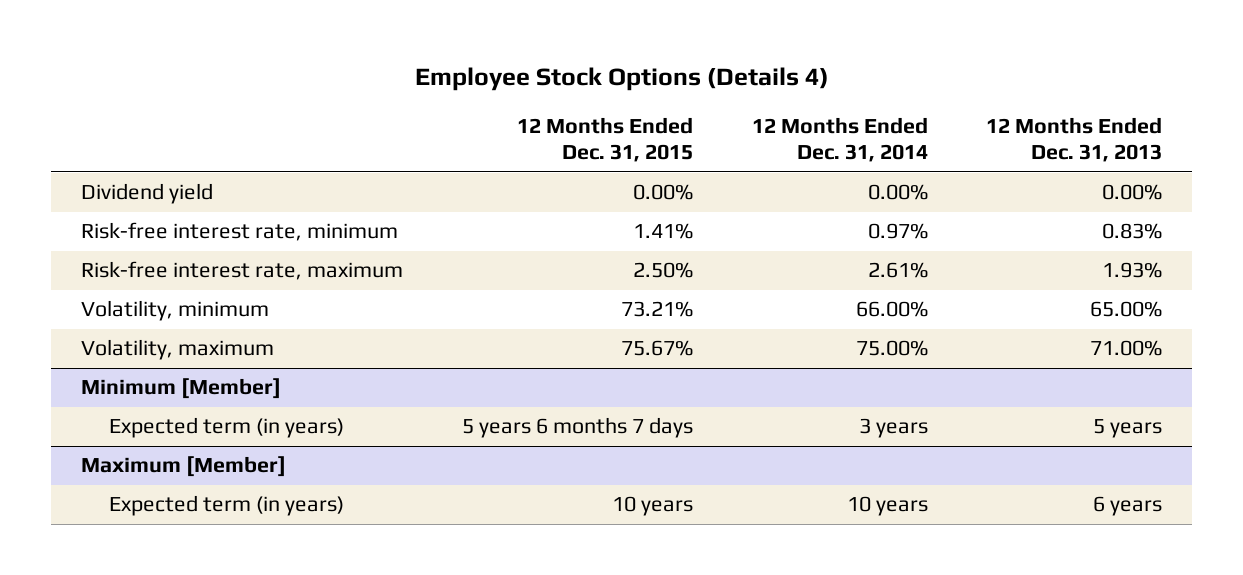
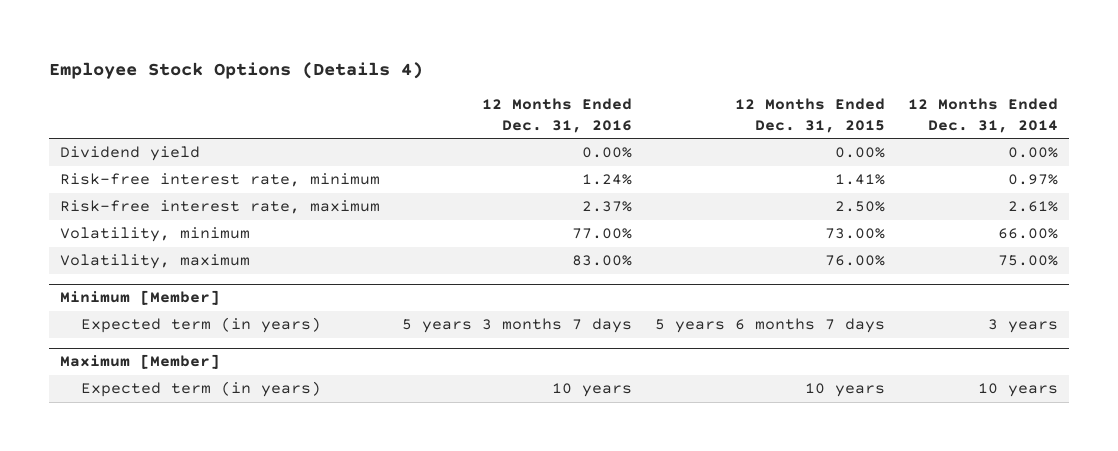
[986,116,1163,163] 12 Months Ended Dec. 31, 2013 -> none
none -> [482,98,633,133] 12 Months Ended Dec. 31, 2016
[620,301,693,318] 73.21% -> [825,228,886,240] 73.00%
[620,340,693,357] 75.67% -> [825,255,886,267] 76.00%

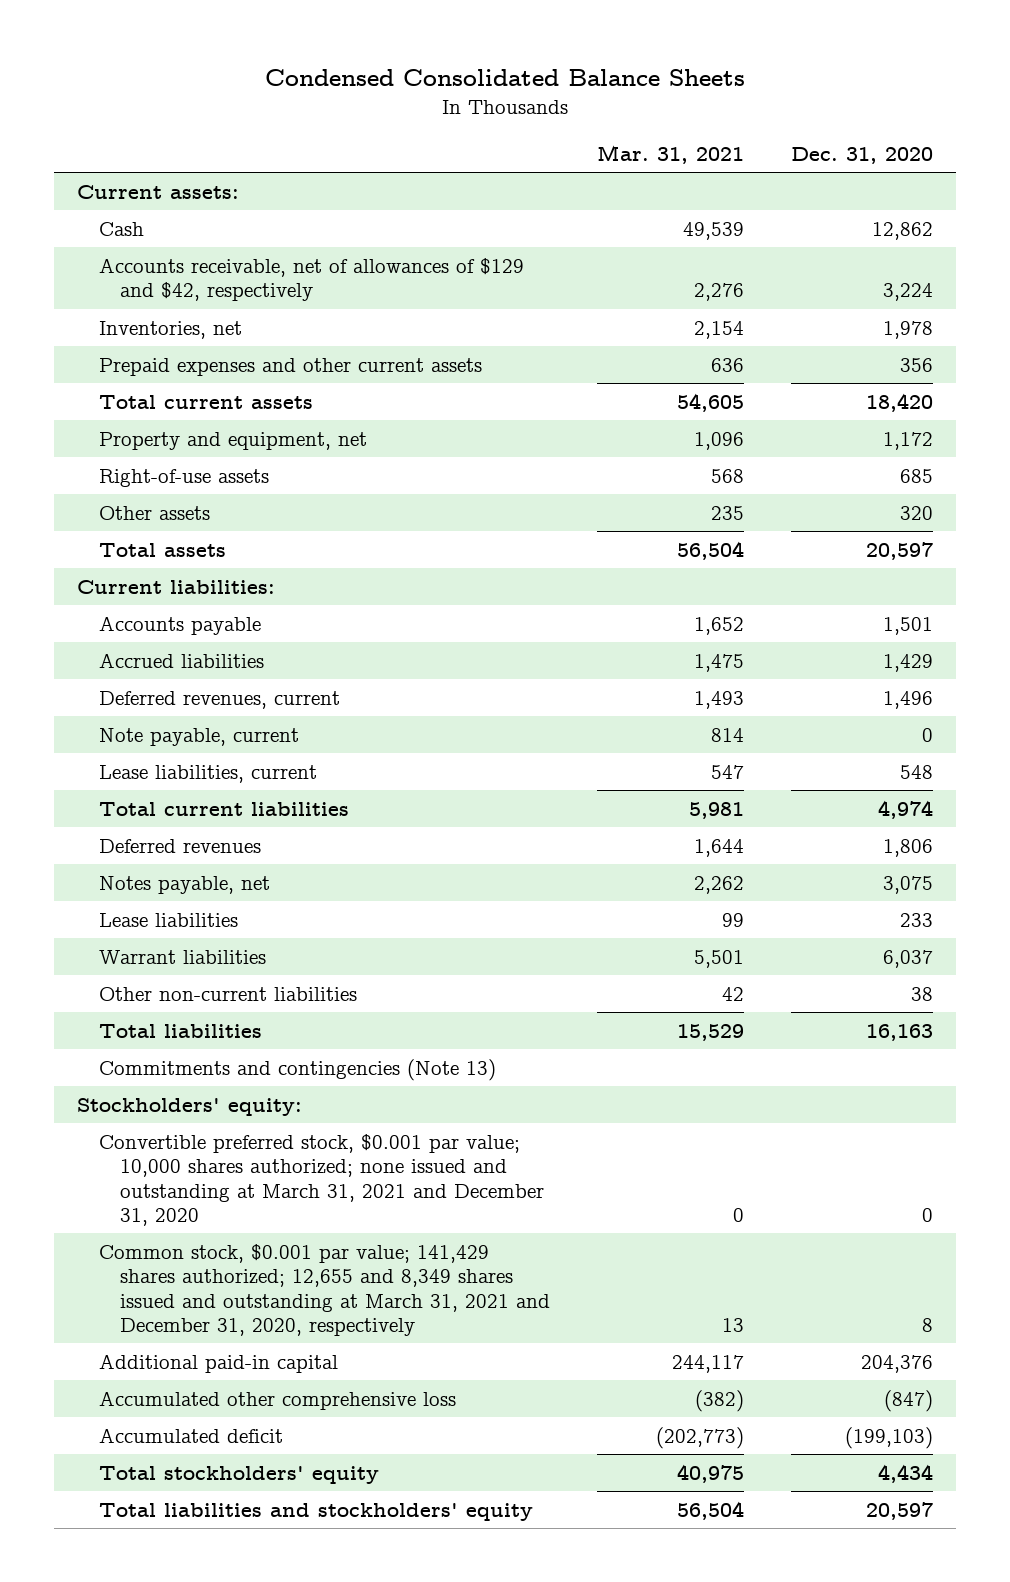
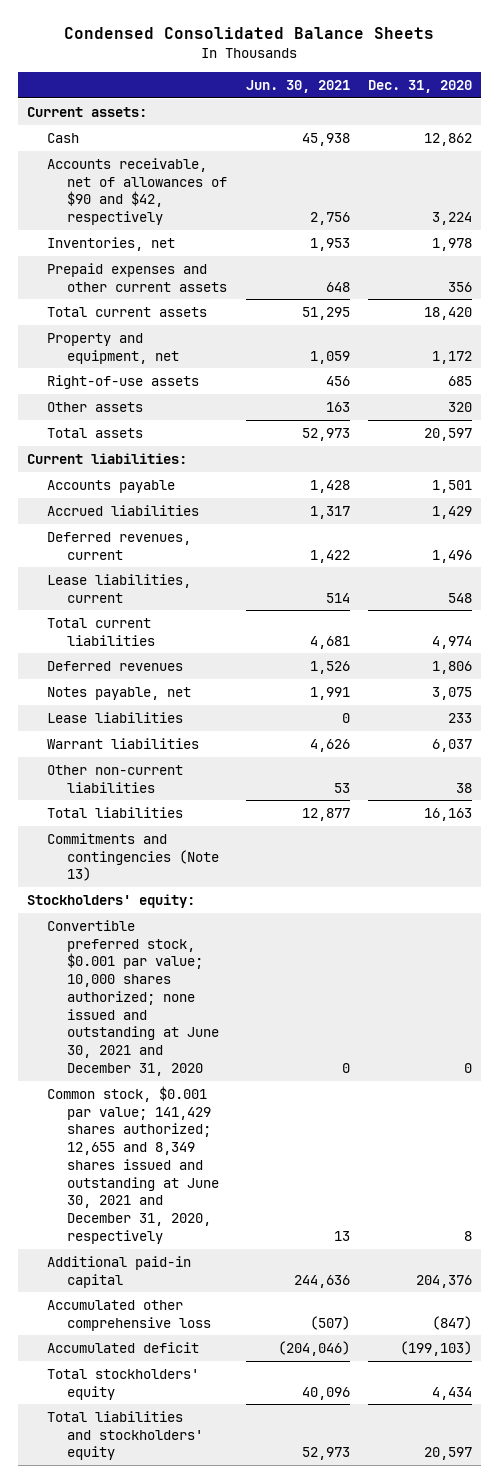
[596,144,744,164] Mar. 31, 2021 -> none
none -> [245,79,350,93] Jun. 30, 2021
[98,257,524,302] Accounts receivable, net of allowances of $129 and $42, respectively -> [47,157,228,226] Accounts receivable, net of allowances of $90 and $42, respectively
[98,727,299,746] Note payable, current -> none
[98,1133,545,1226] Convertible preferred stock, $0.001 par value; 10,000 shares authorized; none issued and outstanding at March 31, 2021 and December 31, 2020 -> [47,919,220,1076] Convertible preferred stock, $0.001 par value; 10,000 shares authorized; none issued and outstanding at June 30, 2021 and December 31, 2020
[98,1243,551,1336] Common stock, $0.001 par value; 141,429 shares authorized; 12,655 and 8,349 shares issued and outstanding at March 31, 2021 and December 31, 2020, respectively -> [47,1085,220,1244] Common stock, $0.001 par value; 141,429 shares authorized; 12,655 and 8,349 shares issued and outstanding at June 30, 2021 and December 31, 2020, respectively

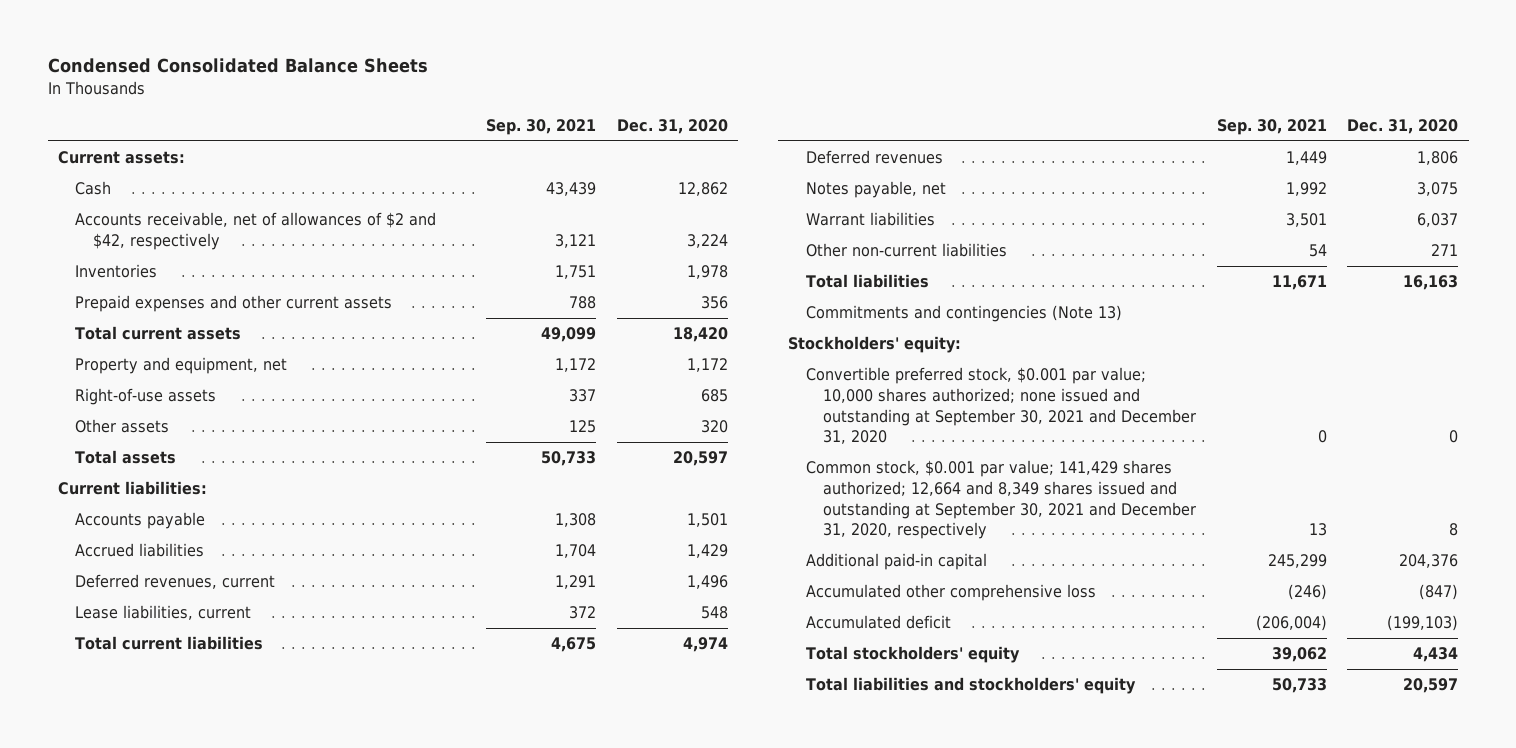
[245,79,350,93] Jun. 30, 2021 -> none
none -> [486,118,597,135] Sep. 30, 2021
[47,157,228,226] Accounts receivable, net of allowances of $90 and $42, respectively -> [75,212,437,251] Accounts receivable, net of allowances of $2 and $42, respectively
[47,236,176,251] Inventories, net -> [75,264,158,279] Inventories
[47,711,184,723] Lease liabilities -> none
[456,782,473,793] 38 -> [1431,244,1459,257] 271
[47,919,220,1076] Convertible preferred stock, $0.001 par value; 10,000 shares authorized; none issued and outstanding at June 30, 2021 and December 31, 2020 -> [805,367,1196,445] Convertible preferred stock, $0.001 par value; 10,000 shares authorized; none issued and outstanding at September 30, 2021 and December 31, 2020
[47,1085,220,1244] Common stock, $0.001 par value; 141,429 shares authorized; 12,655 and 8,349 shares issued and outstanding at June 30, 2021 and December 31, 2020, respectively -> [805,460,1196,540] Common stock, $0.001 par value; 141,429 shares authorized; 12,664 and 8,349 shares issued and outstanding at September 30, 2021 and December 31, 2020, respectively

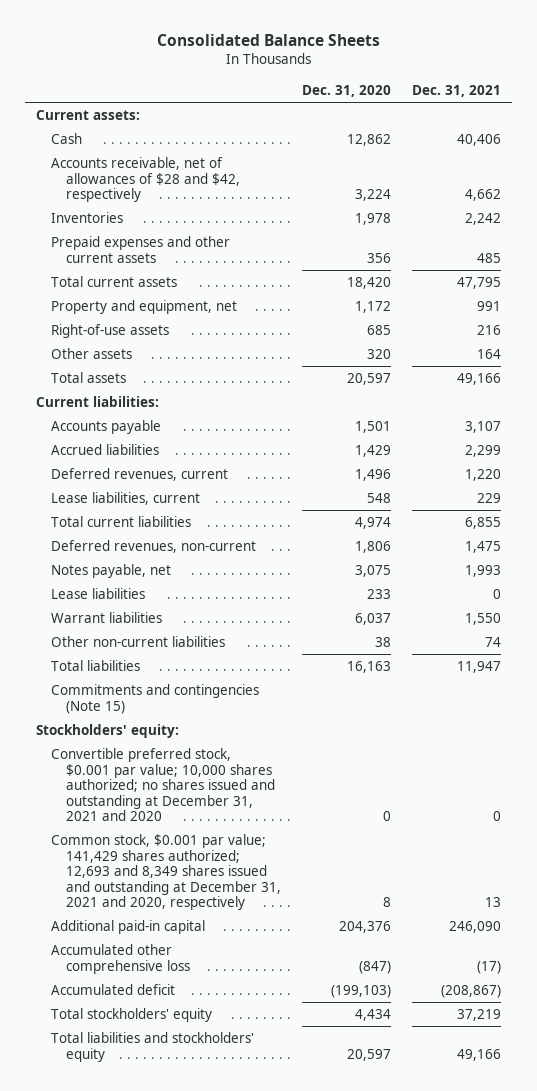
[47,58,428,74] Condensed Consolidated Balance Sheets -> [156,34,380,47] Consolidated Balance Sheets
[486,118,597,135] Sep. 30, 2021 -> none
none -> [412,84,502,97] Dec. 31, 2021
[75,212,437,251] Accounts receivable, net of allowances of $2 and $42, respectively -> [50,156,240,203] Accounts receivable, net of allowances of $28 and $42, respectively
[805,150,943,165] Deferred revenues -> [50,539,256,553] Deferred revenues, non-current
none -> [50,587,145,599] Lease liabilities
[1431,244,1459,257] 271 -> [374,636,391,647] 38
[805,305,1122,323] Commitments and contingencies (Note 13) -> [50,683,259,714] Commitments and contingencies (Note 15)
[805,367,1196,445] Convertible preferred stock, $0.001 par value; 10,000 shares authorized; none issued and outstanding at September 30, 2021 and December 31, 2020 -> [50,747,275,822] Convertible preferred stock, $0.001 par value; 10,000 shares authorized; no shares issued and outstanding at December 31, 2021 and 2020
[805,460,1196,540] Common stock, $0.001 par value; 141,429 shares authorized; 12,664 and 8,349 shares issued and outstanding at September 30, 2021 and December 31, 2020, respectively -> [50,833,281,911] Common stock, $0.001 par value; 141,429 shares authorized; 12,693 and 8,349 shares issued and outstanding at December 31, 2021 and 2020, respectively

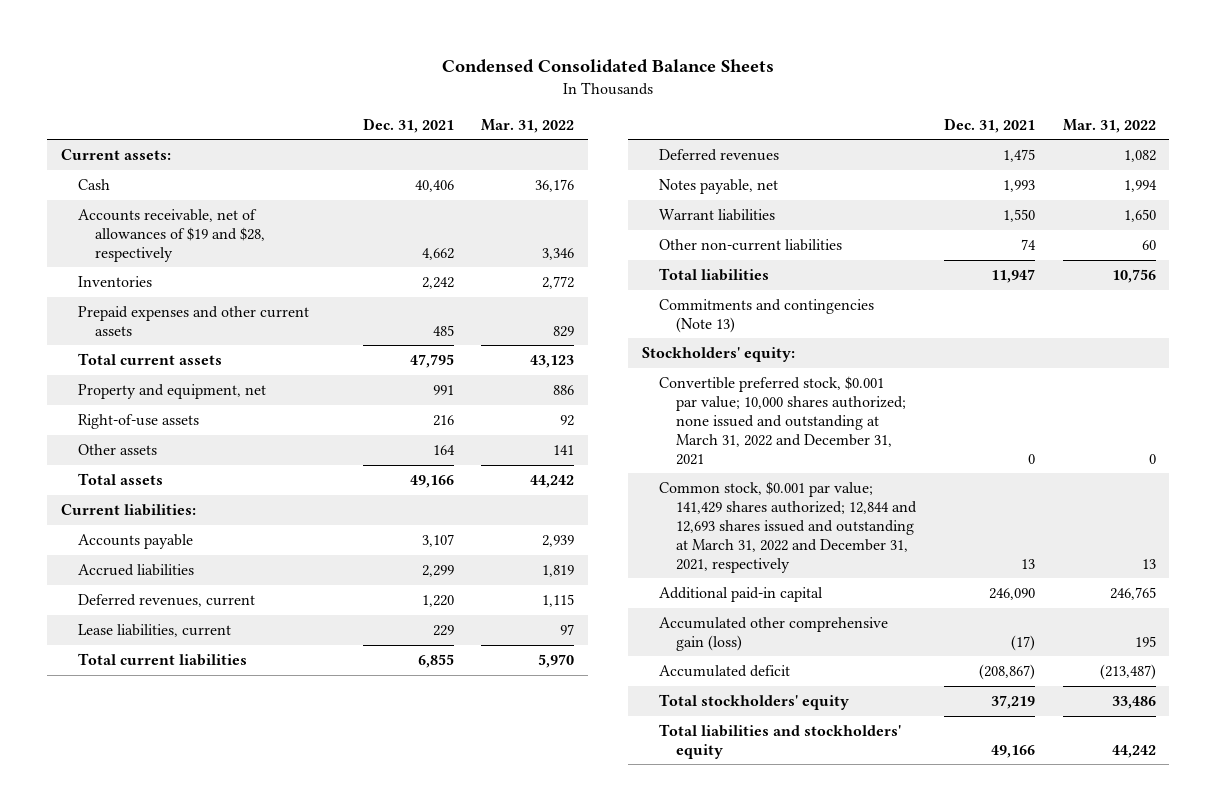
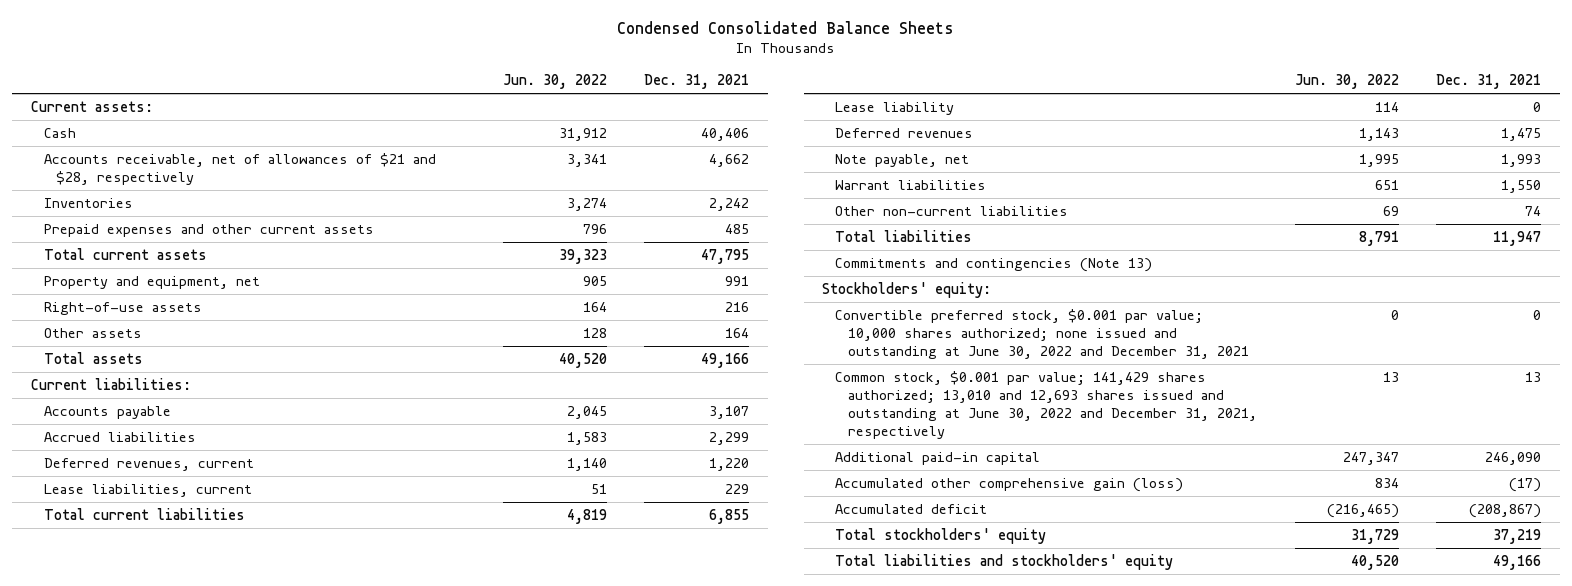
[481,118,575,133] Mar. 31, 2022 -> none
none -> [502,74,607,90] Jun. 30, 2022
[77,209,265,262] Accounts receivable, net of allowances of $19 and $28, respectively -> [43,152,436,185] Accounts receivable, net of allowances of $21 and $28, respectively
none -> [835,101,955,115] Lease liability
[659,179,779,195] Notes payable, net -> [835,153,970,167] Note payable, net
[659,376,907,465] Convertible preferred stock, $0.001 par value; 10,000 shares authorized; none issued and outstanding at March 31, 2022 and December 31, 2021 -> [835,308,1250,359] Convertible preferred stock, $0.001 par value; 10,000 shares authorized; none issued and outstanding at June 30, 2022 and December 31, 2021
[659,481,918,573] Common stock, $0.001 par value; 141,429 shares authorized; 12,844 and 12,693 shares issued and outstanding at March 31, 2022 and December 31, 2021, respectively -> [835,370,1258,439] Common stock, $0.001 par value; 141,429 shares authorized; 13,010 and 12,693 shares issued and outstanding at June 30, 2022 and December 31, 2021, respectively

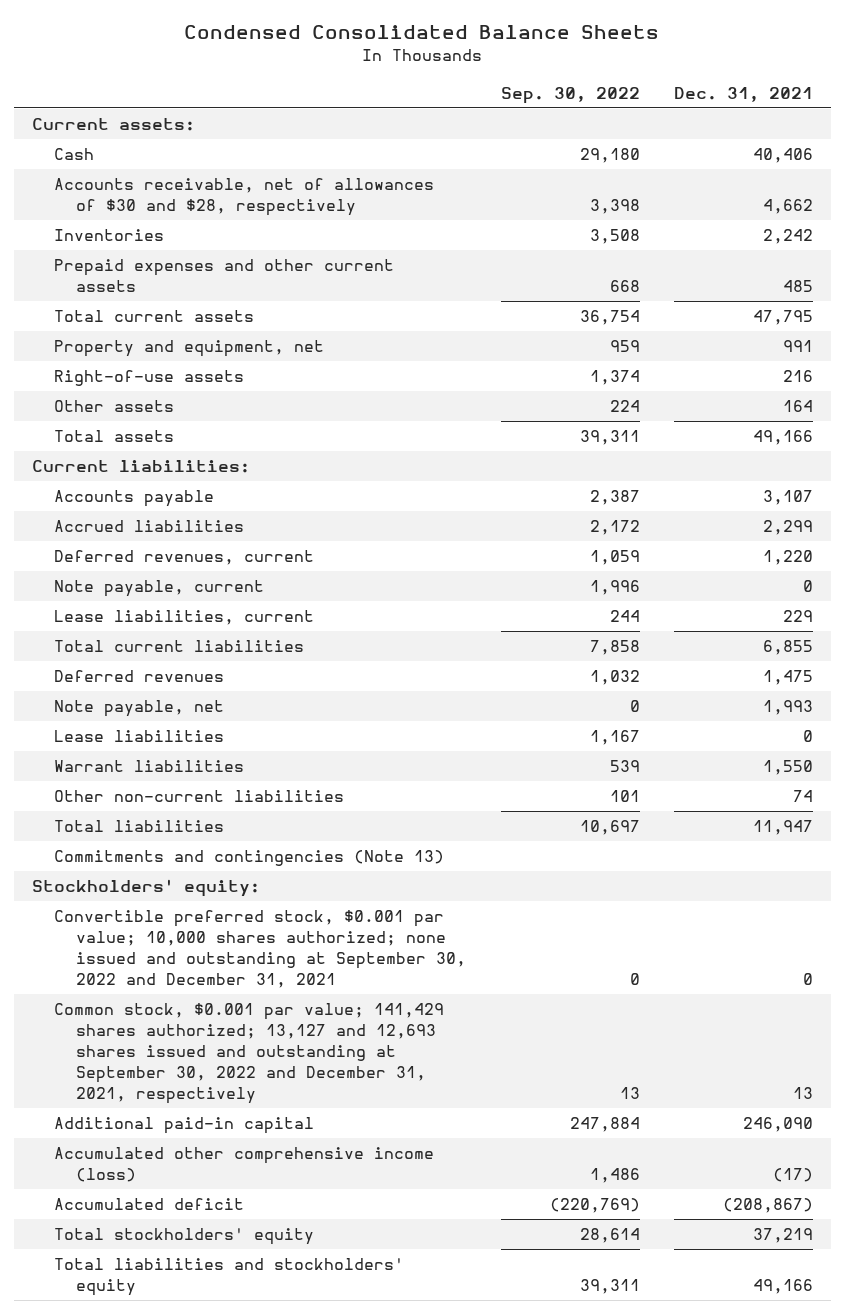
[502,74,607,90] Jun. 30, 2022 -> none
none -> [500,86,640,104] Sep. 30, 2022
[43,152,436,185] Accounts receivable, net of allowances of $21 and $28, respectively -> [53,178,434,217] Accounts receivable, net of allowances of $30 and $28, respectively
none -> [53,580,264,598] Note payable, current
[835,101,955,115] Lease liability -> none
none -> [53,730,224,743] Lease liabilities
[835,308,1250,359] Convertible preferred stock, $0.001 par value; 10,000 shares authorized; none issued and outstanding at June 30, 2022 and December 31, 2021 -> [53,910,466,989] Convertible preferred stock, $0.001 par value; 10,000 shares authorized; none issued and outstanding at September 30, 2022 and December 31, 2021
[835,370,1258,439] Common stock, $0.001 par value; 141,429 shares authorized; 13,010 and 12,693 shares issued and outstanding at June 30, 2022 and December 31, 2021, respectively -> [53,1003,444,1105] Common stock, $0.001 par value; 141,429 shares authorized; 13,127 and 12,693 shares issued and outstanding at September 30, 2022 and December 31, 2021, respectively
[835,477,1184,492] Accumulated other comprehensive gain (loss) -> [53,1147,434,1183] Accumulated other comprehensive income (loss)

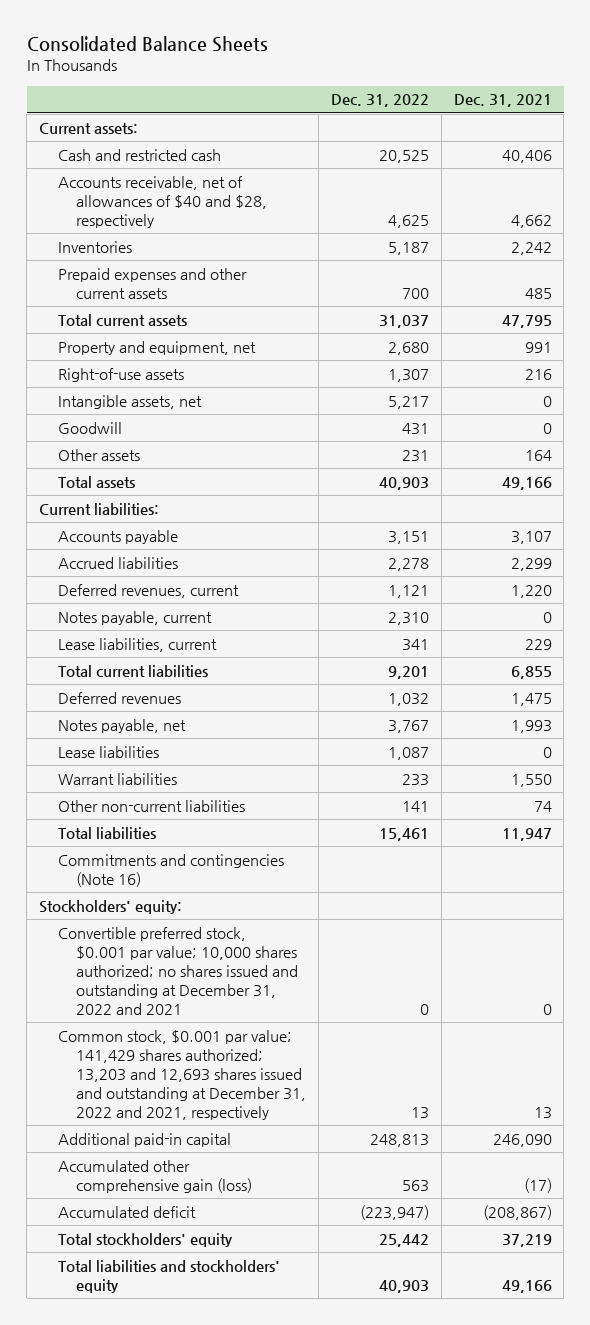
[184,25,660,40] Condensed Consolidated Balance Sheets -> [26,36,268,53] Consolidated Balance Sheets
[500,86,640,104] Sep. 30, 2022 -> none
none -> [330,94,429,108] Dec. 31, 2022
[53,148,94,161] Cash -> [57,148,221,161] Cash and restricted cash
[53,178,434,217] Accounts receivable, net of allowances of $30 and $28, respectively -> [57,175,268,228] Accounts receivable, net of allowances of $40 and $28, respectively
none -> [57,394,202,409] Intangible assets, net
none -> [57,421,122,434] Goodwill
[53,580,264,598] Note payable, current -> [57,610,212,625] Notes payable, current
[53,700,224,718] Note payable, net -> [57,718,186,733] Notes payable, net
[53,850,444,867] Commitments and contingencies (Note 13) -> [57,853,284,887] Commitments and contingencies (Note 16)
[53,910,466,989] Convertible preferred stock, $0.001 par value; 10,000 shares authorized; none issued and outstanding at September 30, 2022 and December 31, 2021 -> [57,926,299,1015] Convertible preferred stock, $0.001 par value; 10,000 shares authorized; no shares issued and outstanding at December 31, 2022 and 2021
[53,1003,444,1105] Common stock, $0.001 par value; 141,429 shares authorized; 13,127 and 12,693 shares issued and outstanding at September 30, 2022 and December 31, 2021, respectively -> [57,1029,307,1120] Common stock, $0.001 par value; 141,429 shares authorized; 13,203 and 12,693 shares issued and outstanding at December 31, 2022 and 2021, respectively
[53,1147,434,1183] Accumulated other comprehensive income (loss) -> [57,1159,253,1193] Accumulated other comprehensive gain (loss)

